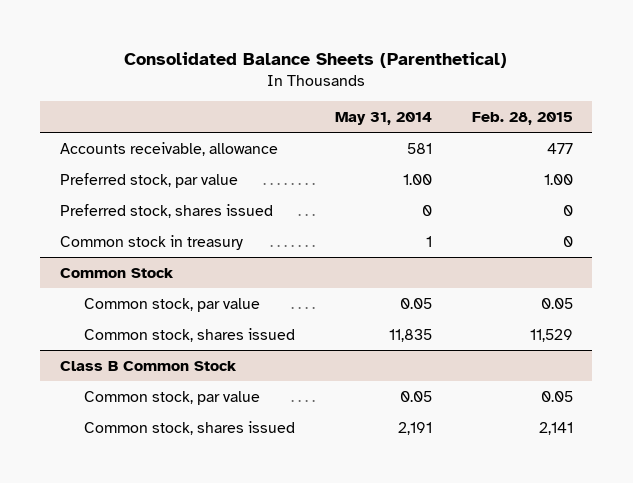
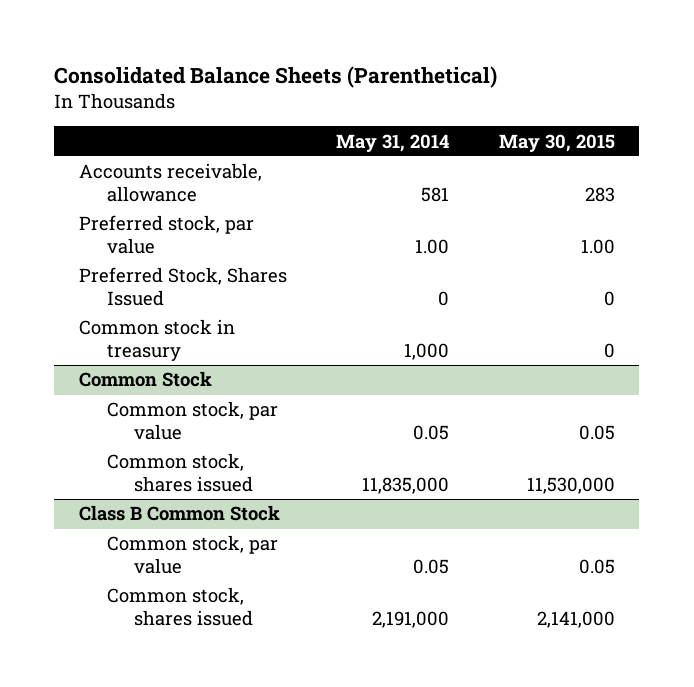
[471,112,573,126] Feb. 28, 2015 -> none
none -> [498,133,615,152] May 30, 2015
[60,203,274,218] Preferred stock, shares issued -> [79,267,288,306] Preferred Stock, Shares Issued
[425,235,432,247] 1 -> [404,342,450,360] 1,000
[388,328,432,342] 11,835 -> [362,476,450,494] 11,835,000
[397,421,432,435] 2,191 -> [372,610,450,628] 2,191,000

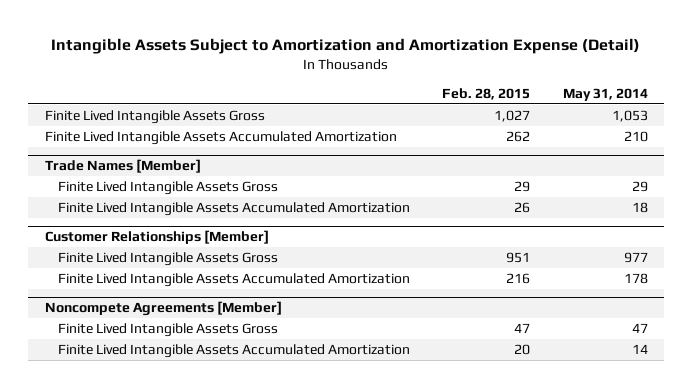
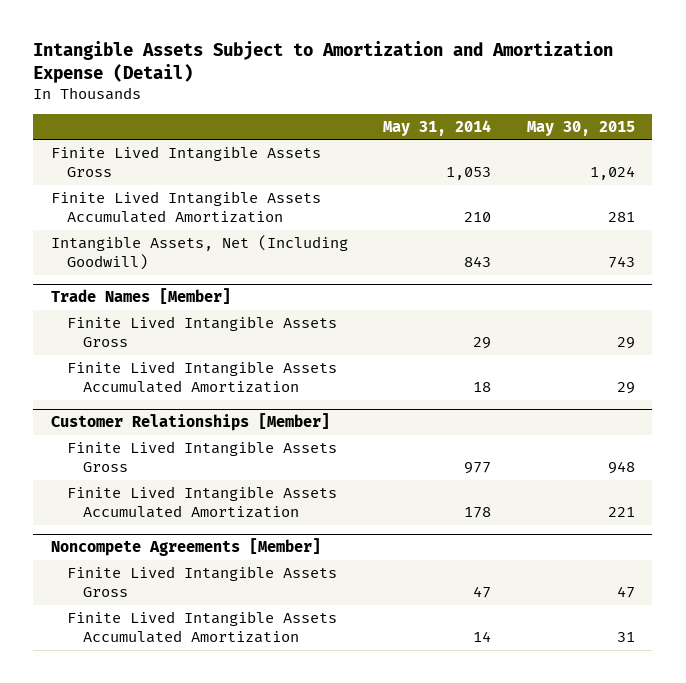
[442,87,531,100] Feb. 28, 2015 -> none
none -> [526,120,635,136] May 30, 2015
none -> [50,234,348,271] Intangible Assets, Net (Including Goodwill)

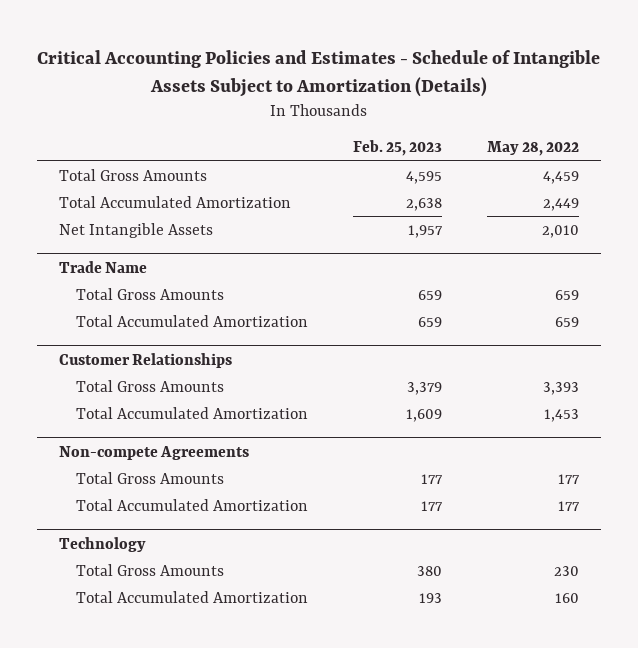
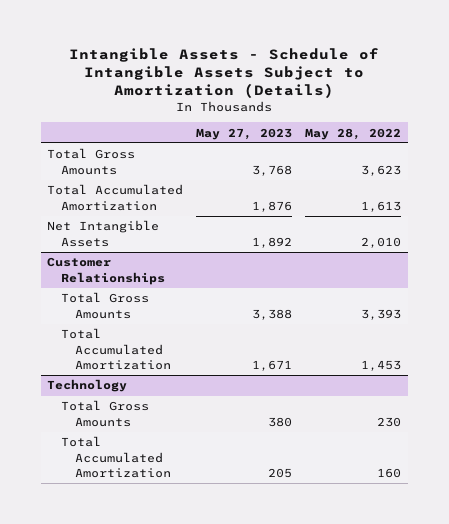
[36,50,600,97] Critical Accounting Policies and Estimates - Schedule of Intangible Assets Subject to Amortization (Details) -> [69,47,380,98] Intangible Assets - Schedule of Intangible Assets Subject to Amortization (Details)
[352,139,442,156] Feb. 25, 2023 -> none
none -> [196,127,293,140] May 27, 2023
[542,170,579,184] 4,459 -> [361,164,402,176] 3,623
[542,197,579,211] 2,449 -> [361,200,402,212] 1,613
[58,260,147,273] Trade Name -> none
[75,287,224,300] Total Gross Amounts -> none
[75,314,308,327] Total Accumulated Amortization -> none
[58,445,249,460] Non-compete Agreements -> none
[75,471,224,484] Total Gross Amounts -> none
[75,498,308,511] Total Accumulated Amortization -> none

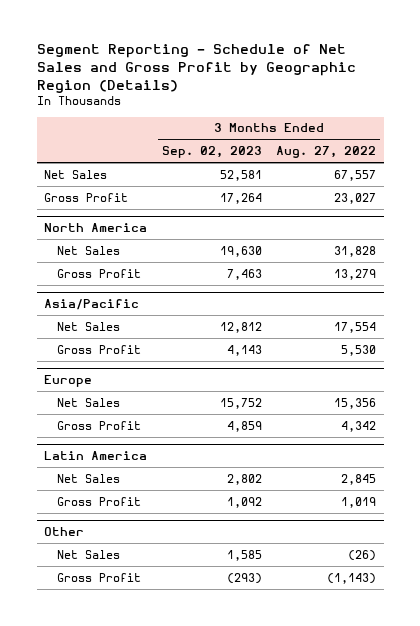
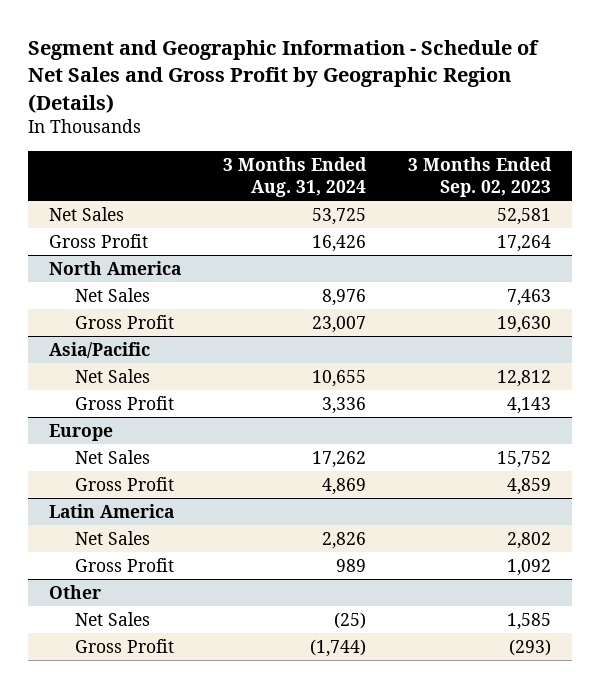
[36,44,356,93] Segment Reporting - Schedule of Net Sales and Gross Profit by Geographic Region (Details) -> [27,40,539,113] Segment and Geographic Information - Schedule of Net Sales and Gross Profit by Geographic Region (Details)
[276,146,377,159] Aug. 27, 2022 -> none
none -> [222,156,367,198] 3 Months Ended Aug. 31, 2024
[219,245,262,257] 19,630 -> [506,288,551,306] 7,463
[226,268,262,280] 7,463 -> [496,315,551,333] 19,630

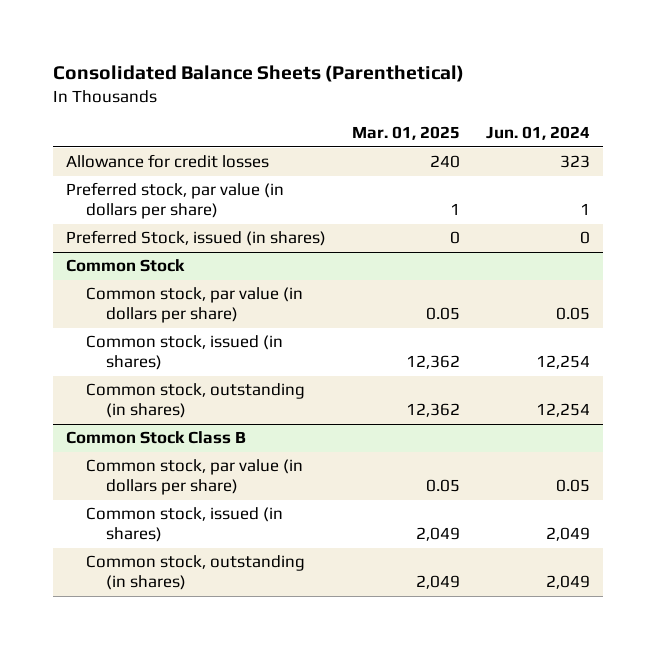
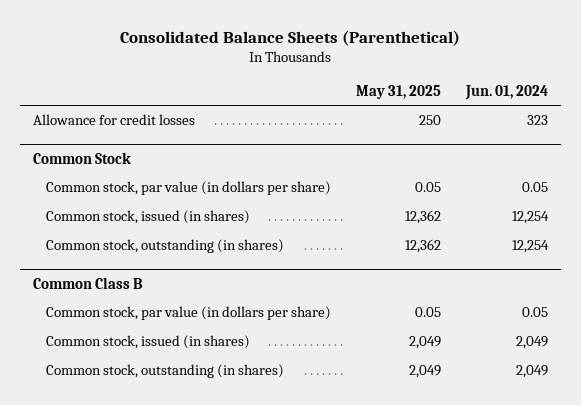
[352,126,461,141] Mar. 01, 2025 -> none
none -> [355,84,441,99] May 31, 2025
[66,182,285,220] Preferred stock, par value (in dollars per share) -> none
[66,230,327,247] Preferred Stock, issued (in shares) -> none
[66,431,247,445] Common Stock Class B -> [32,276,143,289] Common Class B

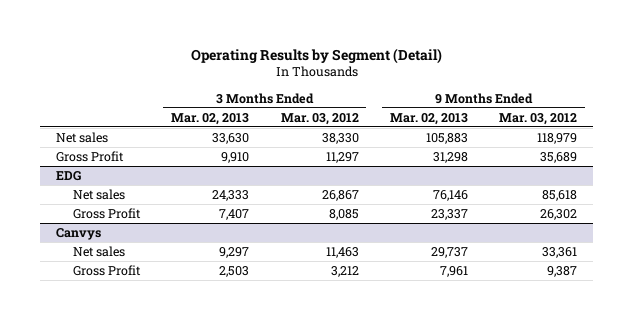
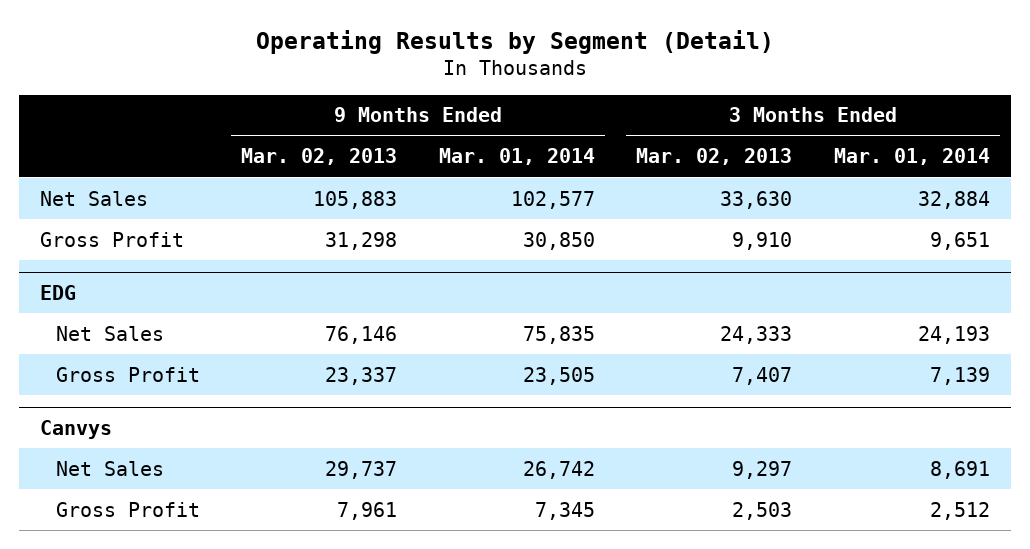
[280,112,359,125] Mar. 03, 2012 -> none
[499,112,578,125] Mar. 03, 2012 -> none
none -> [438,148,595,166] Mar. 01, 2014
none -> [833,148,990,166] Mar. 01, 2014
[55,131,108,143] Net sales -> [39,190,148,206] Net Sales
[73,188,126,200] Net sales -> [55,325,164,341] Net Sales
[73,245,126,257] Net sales -> [55,460,164,476] Net Sales

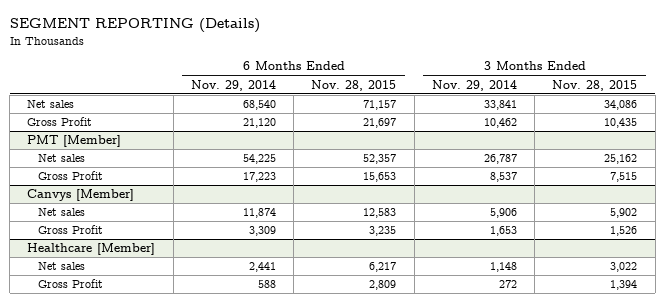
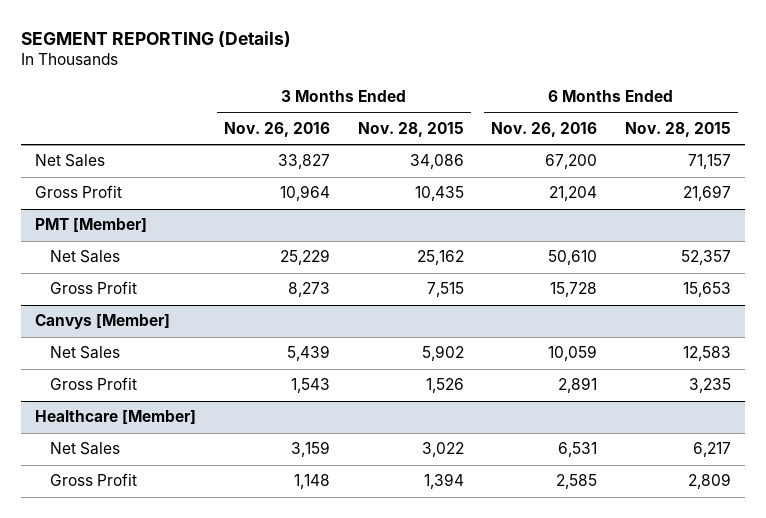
[190,79,276,91] Nov. 29, 2014 -> none
[431,79,517,91] Nov. 29, 2014 -> none
none -> [223,121,330,137] Nov. 26, 2016
none -> [491,121,598,137] Nov. 26, 2016
[27,100,75,109] Net sales -> [34,154,105,168] Net Sales
[37,154,85,163] Net sales -> [49,250,120,264] Net Sales
[37,208,85,217] Net sales -> [49,346,120,360] Net Sales
[37,262,85,271] Net sales -> [49,442,120,456] Net Sales

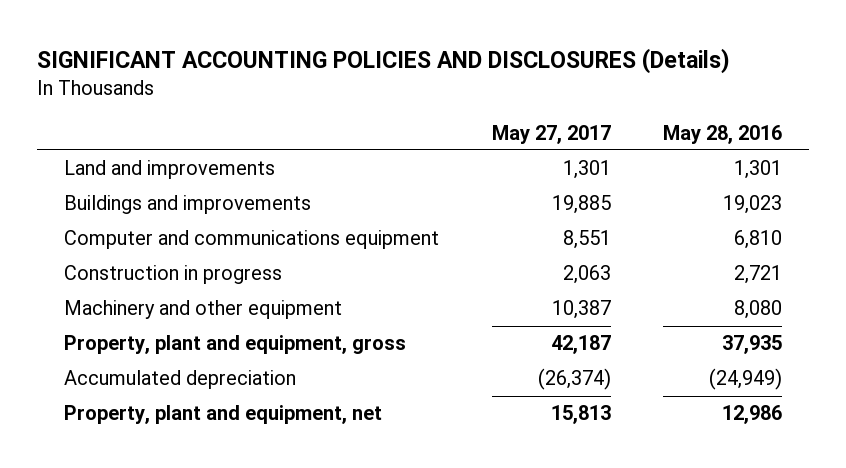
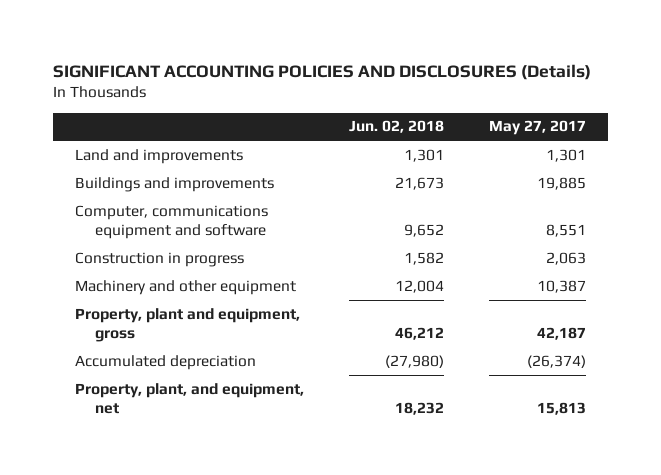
[663,124,783,144] May 28, 2016 -> none
none -> [348,120,444,134] Jun. 02, 2018
[63,230,439,250] Computer and communications equipment -> [75,204,269,240] Computer, communications equipment and software
[63,405,382,425] Property, plant and equipment, net -> [75,382,305,415] Property, plant, and equipment, net

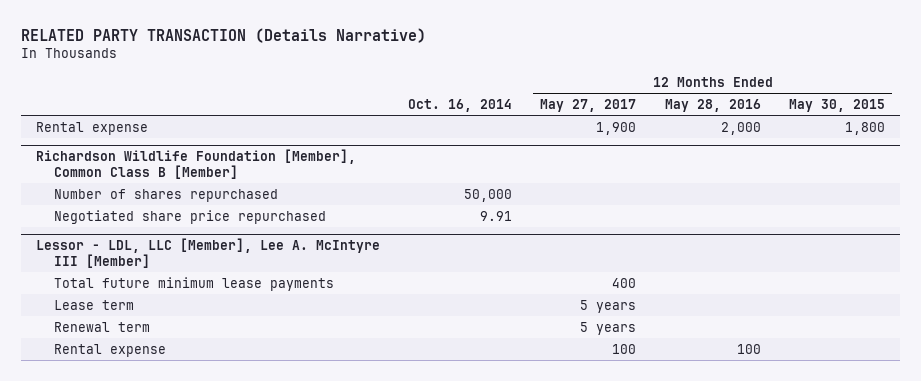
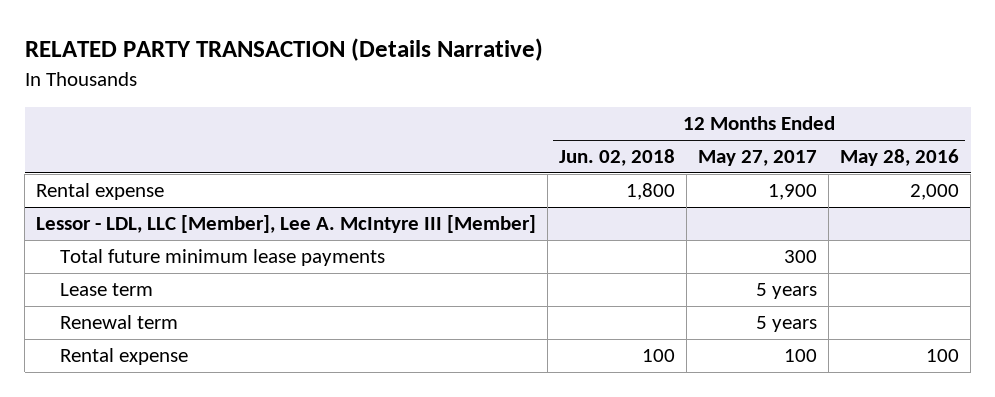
[408,98,513,112] Oct. 16, 2014 -> none
[789,98,886,112] May 30, 2015 -> none
none -> [559,149,676,167] Jun. 02, 2018
[35,149,356,179] Richardson Wildlife Foundation [Member], Common Class B [Member] -> none
[53,188,278,202] Number of shares repurchased -> none
[53,209,326,224] Negotiated share price repurchased -> none
[612,277,637,288] 400 -> [784,250,818,264] 300

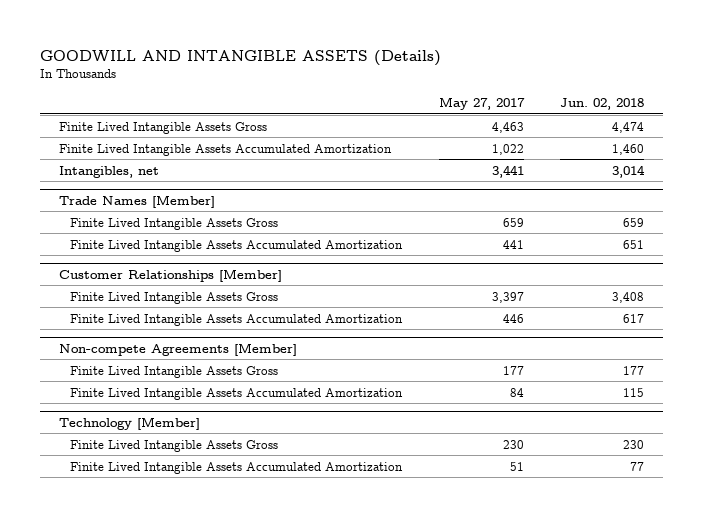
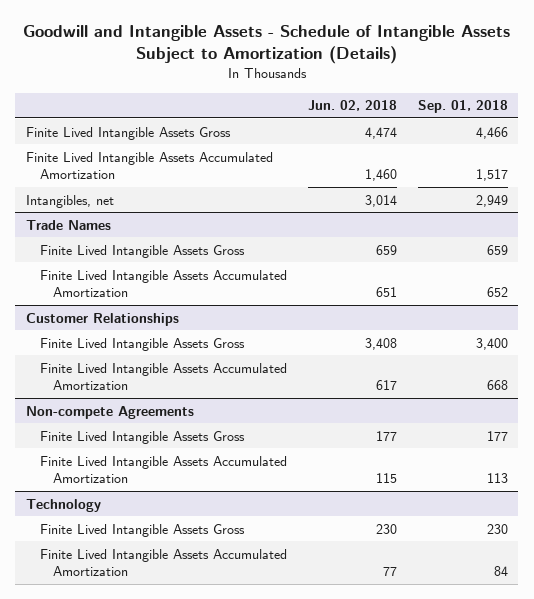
[40,49,442,66] GOODWILL AND INTANGIBLE ASSETS (Details) -> [22,25,510,65] Goodwill and Intangible Assets - Schedule of Intangible Assets Subject to Amortization (Details)
[438,96,525,110] May 27, 2017 -> none
none -> [417,100,508,114] Sep. 01, 2018
[58,194,215,208] Trade Names [Member] -> [25,219,111,230] Trade Names
[58,268,282,282] Customer Relationships [Member] -> [25,312,179,326] Customer Relationships
[58,342,297,356] Non-compete Agreements [Member] -> [25,405,194,419] Non-compete Agreements
[58,416,200,430] Technology [Member] -> [25,498,101,512] Technology

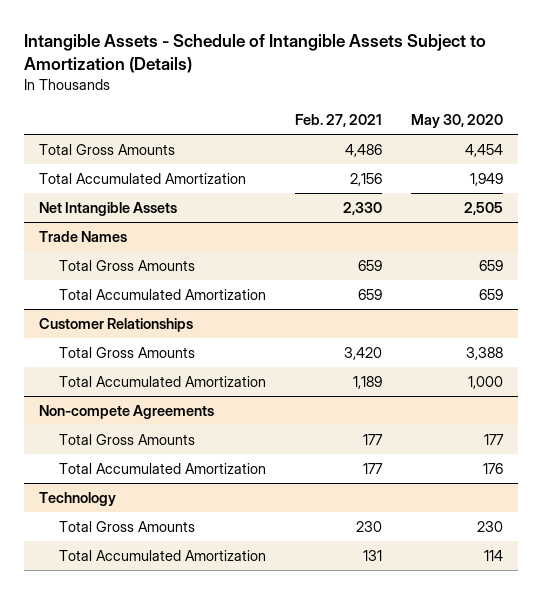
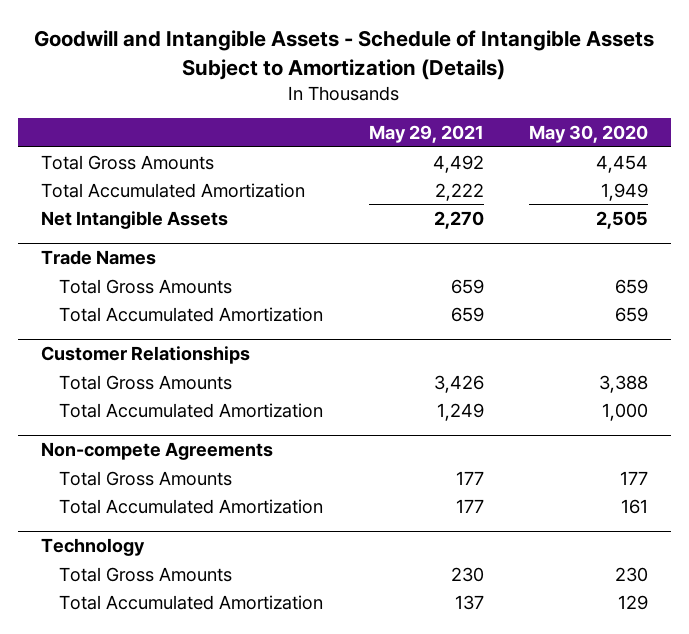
[24,34,487,74] Intangible Assets - Schedule of Intangible Assets Subject to Amortization (Details) -> [34,30,655,80] Goodwill and Intangible Assets - Schedule of Intangible Assets Subject to Amortization (Details)
[295,113,383,127] Feb. 27, 2021 -> none
none -> [368,125,484,144] May 29, 2021
[483,463,504,475] 176 -> [621,498,649,514] 161
[484,550,504,562] 114 -> [618,594,649,610] 129

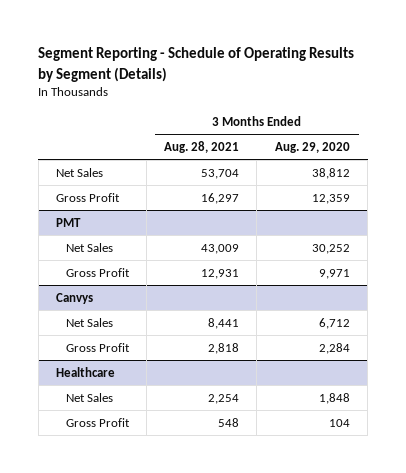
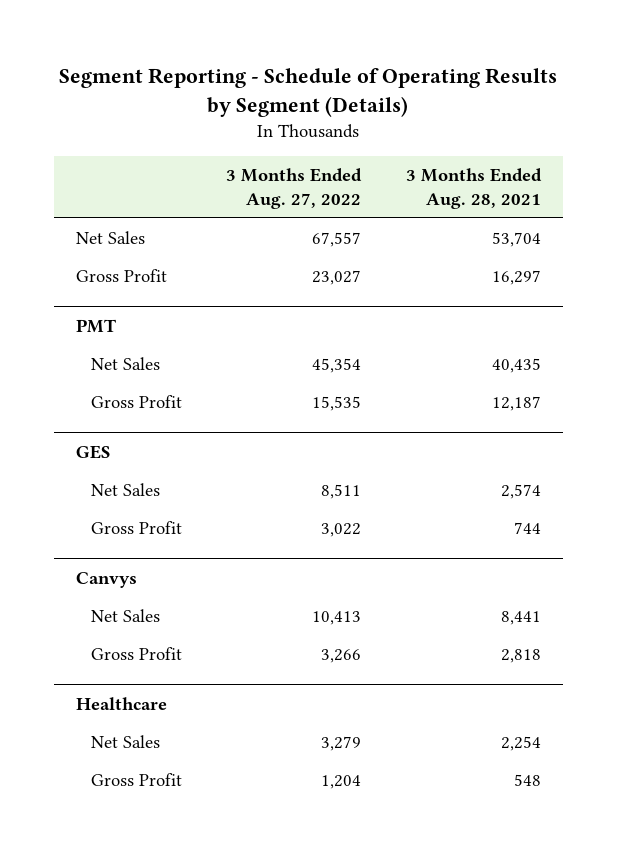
[274,141,350,153] Aug. 29, 2020 -> none
none -> [226,168,363,209] 3 Months Ended Aug. 27, 2022
[201,243,240,254] 43,009 -> [491,358,541,374] 40,435
[201,268,240,279] 12,931 -> [491,396,541,412] 12,187
none -> [75,445,110,460] GES
none -> [90,483,160,497] Net Sales
none -> [90,521,182,535] Gross Profit

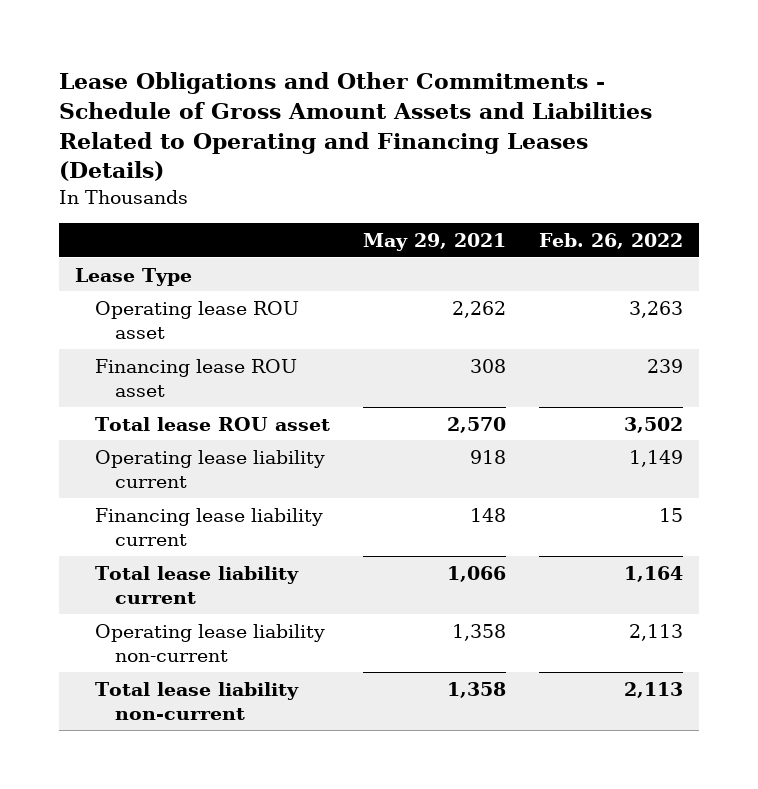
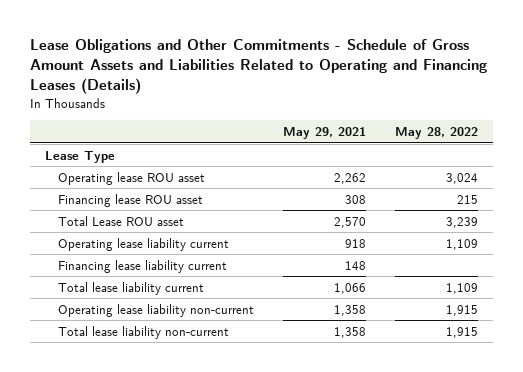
[538,233,683,250] Feb. 26, 2022 -> none
none -> [395,127,479,140] May 28, 2022
[95,416,331,431] Total lease ROU asset -> [57,215,184,226] Total Lease ROU asset

